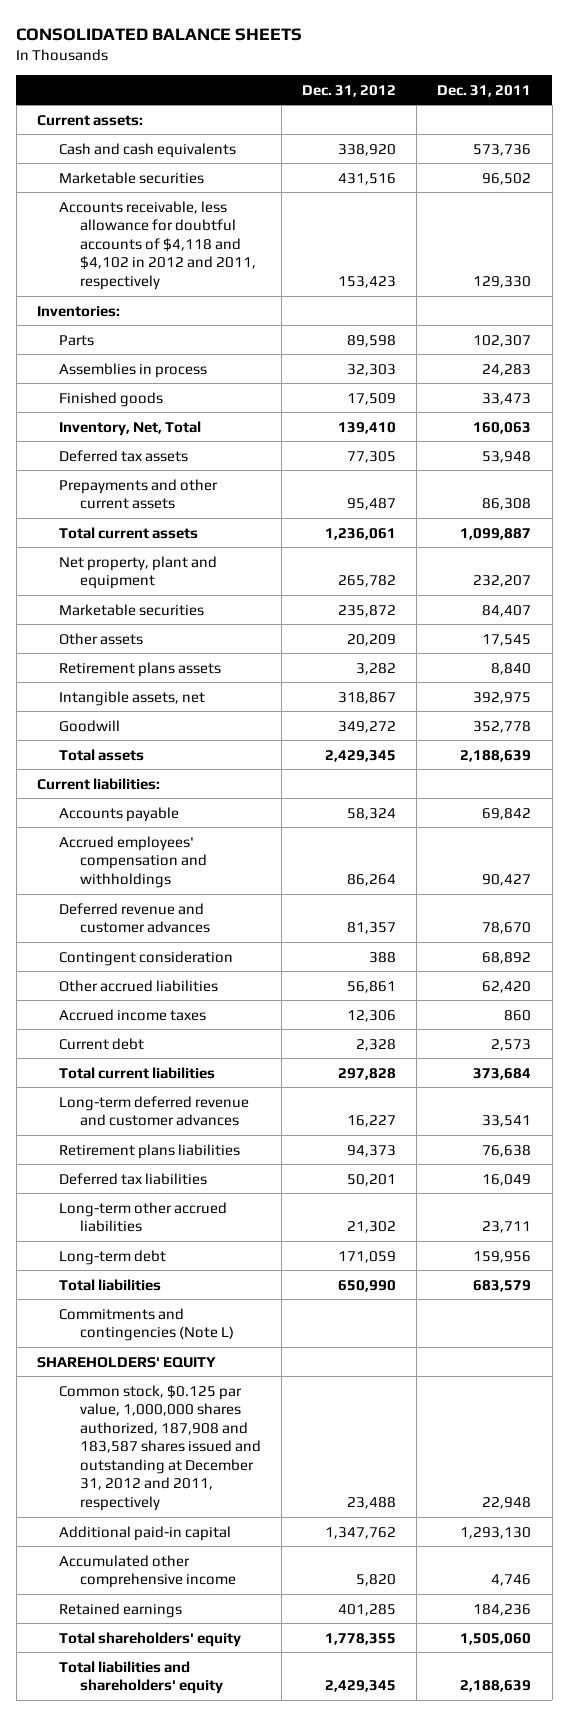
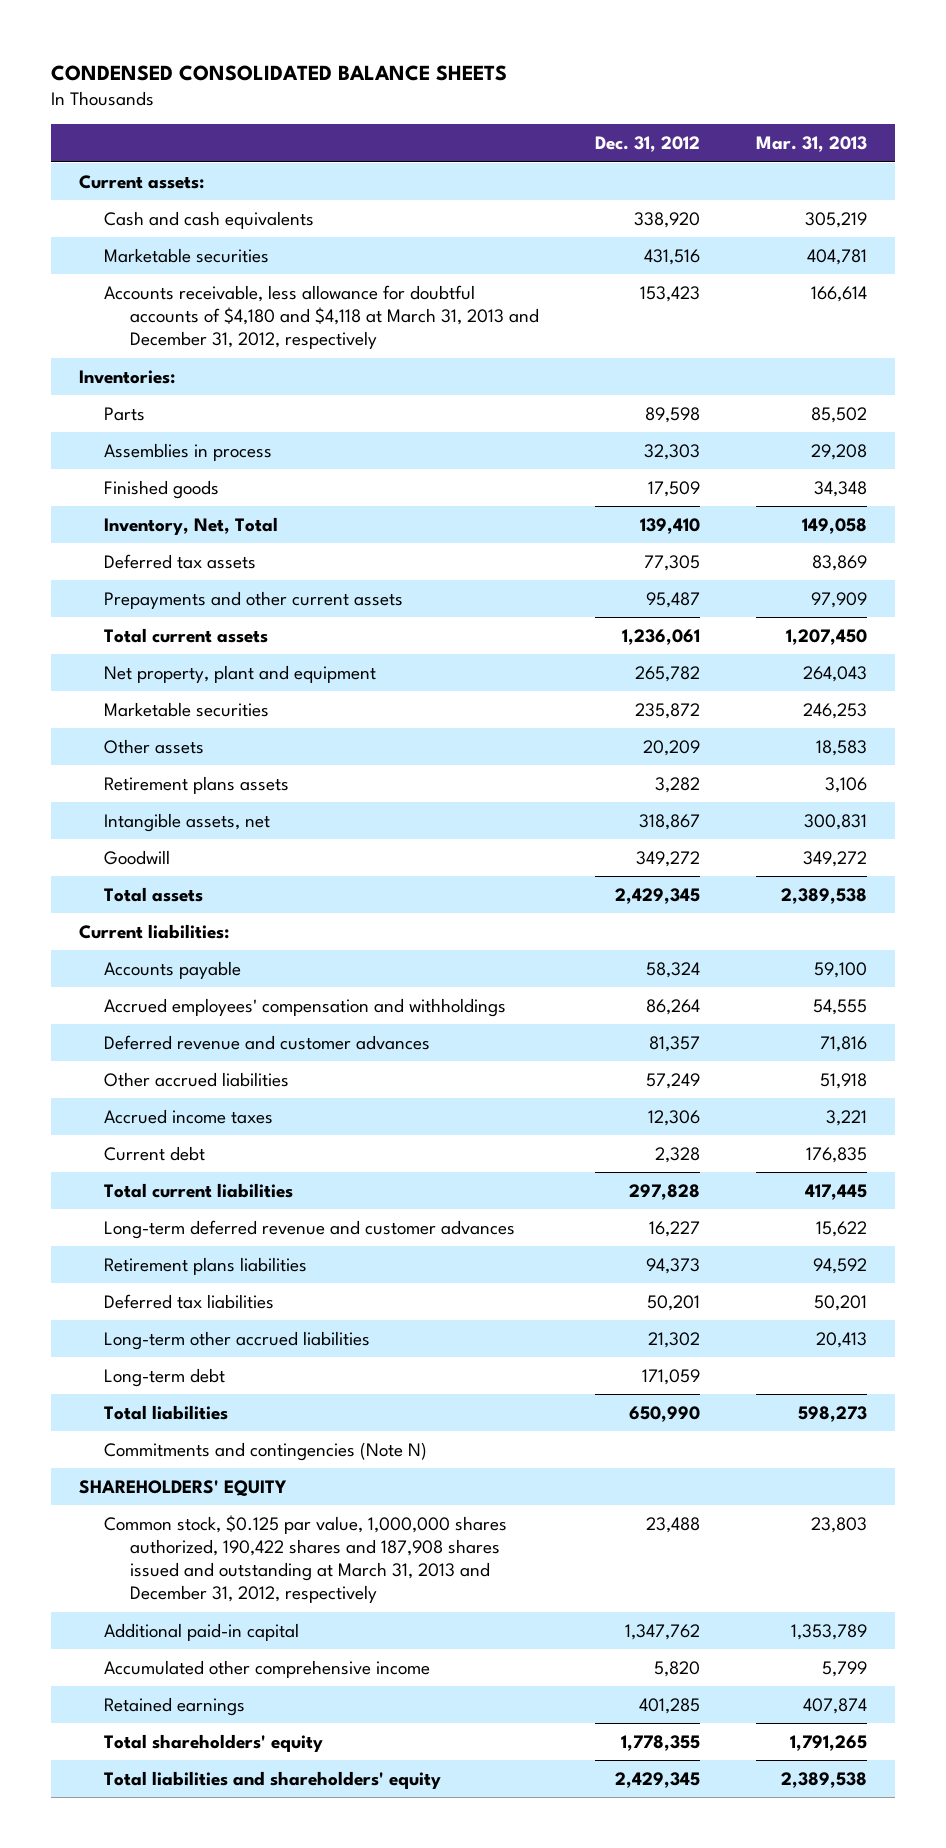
[16,27,303,41] CONSOLIDATED BALANCE SHEETS -> [50,64,507,81] CONDENSED CONSOLIDATED BALANCE SHEETS
[437,84,532,97] Dec. 31, 2011 -> none
none -> [756,136,868,153] Mar. 31, 2013
[58,200,257,290] Accounts receivable, less allowance for doubtful accounts of $4,118 and $4,102 in 2012 and 2011, respectively -> [104,284,540,350] Accounts receivable, less allowance for doubtful accounts of $4,180 and $4,118 at March 31, 2013 and December 31, 2012, respectively
[58,950,233,966] Contingent consideration -> none
[347,980,397,993] 56,861 -> [646,1072,701,1089] 57,249
[58,1307,235,1342] Commitments and contingencies (Note L) -> [104,1441,428,1461] Commitments and contingencies (Note N)
[58,1384,262,1511] Common stock, $0.125 par value, 1,000,000 shares authorized, 187,908 and 183,587 shares issued and outstanding at December 31, 2012 and 2011, respectively -> [104,1514,508,1604] Common stock, $0.125 par value, 1,000,000 shares authorized, 190,422 shares and 187,908 shares issued and outstanding at March 31, 2013 and December 31, 2012, respectively

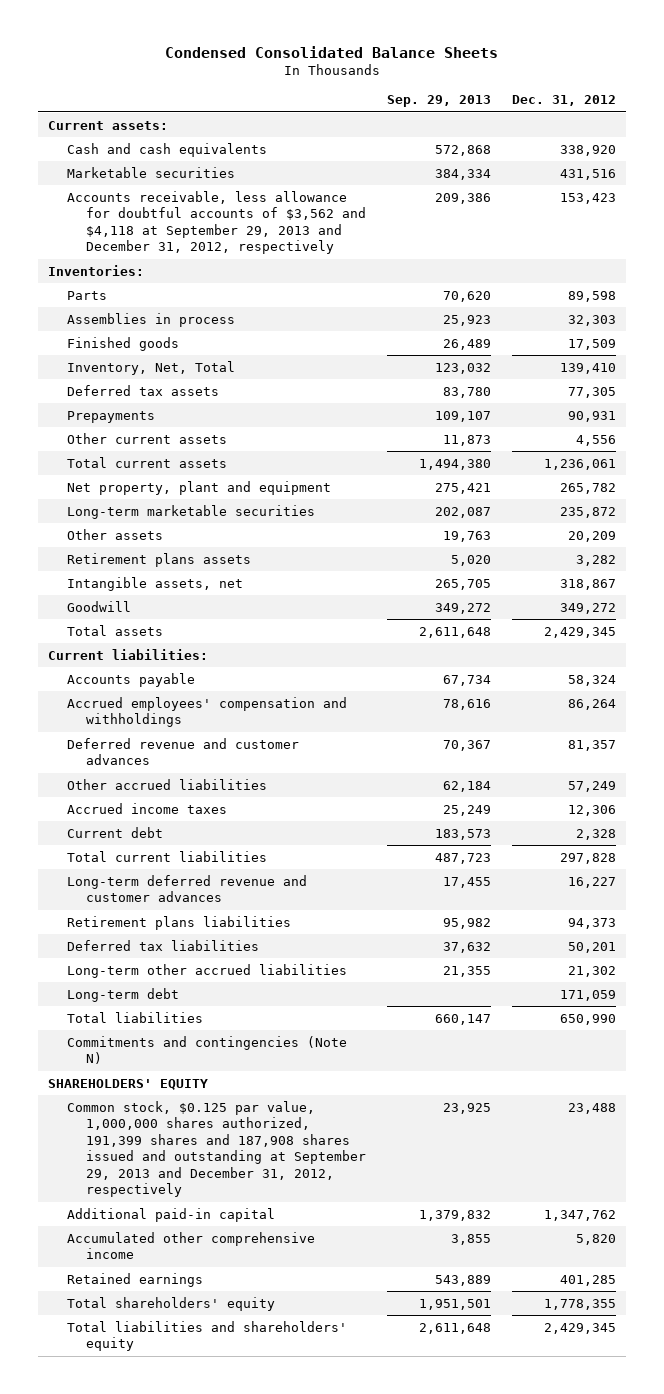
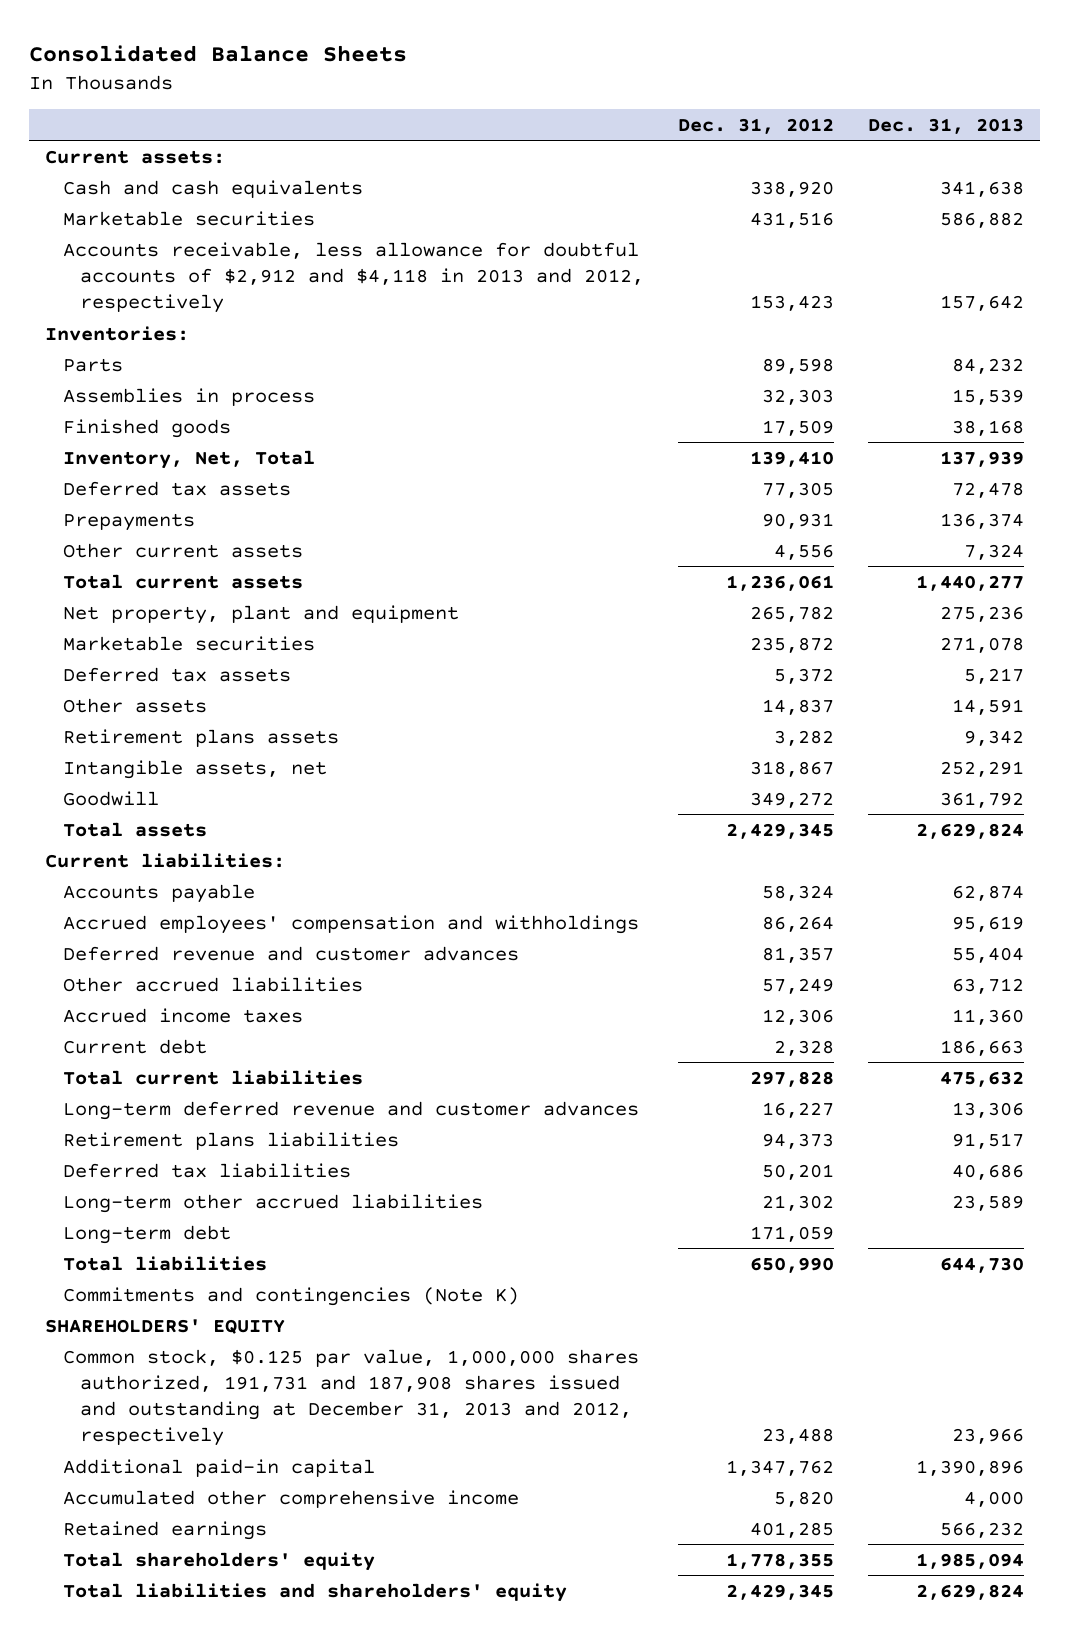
[165,45,499,58] Condensed Consolidated Balance Sheets -> [28,44,407,62] Consolidated Balance Sheets
[386,95,491,108] Sep. 29, 2013 -> none
none -> [867,117,1024,134] Dec. 31, 2013
[67,190,366,255] Accounts receivable, less allowance for doubtful accounts of $3,562 and $4,118 at September 29, 2013 and December 31, 2012, respectively -> [62,241,645,314] Accounts receivable, less allowance for doubtful accounts of $2,912 and $4,118 in 2013 and 2012, respectively
[67,504,316,519] Long-term marketable securities -> [62,635,315,651] Marketable securities
none -> [62,666,291,682] Deferred tax assets
[567,530,616,542] 20,209 -> [762,698,835,715] 14,837
[67,1035,348,1065] Commitments and contingencies (Note N) -> [62,1286,519,1306] Commitments and contingencies (Note K)
[67,1100,366,1198] Common stock, $0.125 par value, 1,000,000 shares authorized, 191,399 shares and 187,908 shares issued and outstanding at September 29, 2013 and December 31, 2012, respectively -> [62,1348,639,1447] Common stock, $0.125 par value, 1,000,000 shares authorized, 191,731 and 187,908 shares issued and outstanding at December 31, 2013 and 2012, respectively

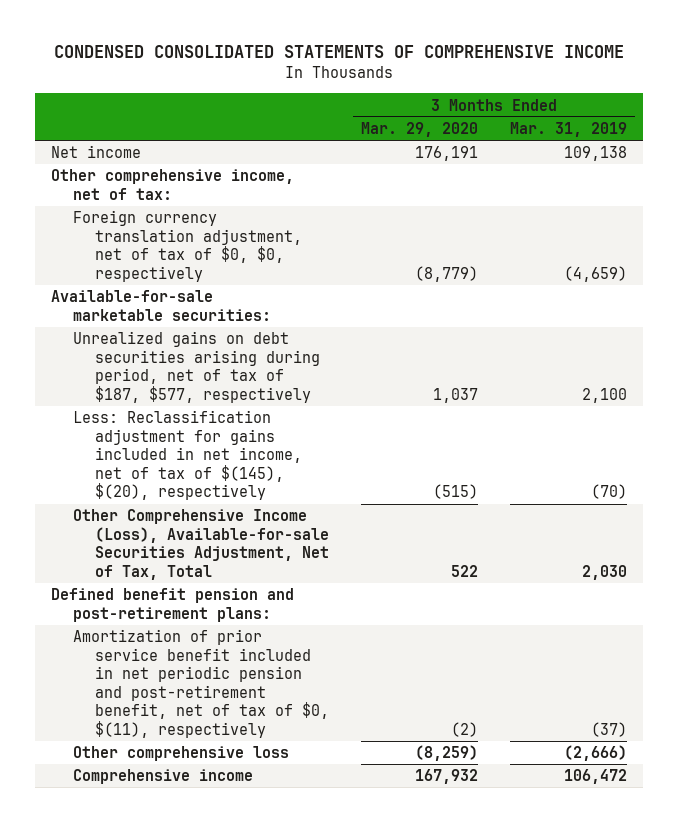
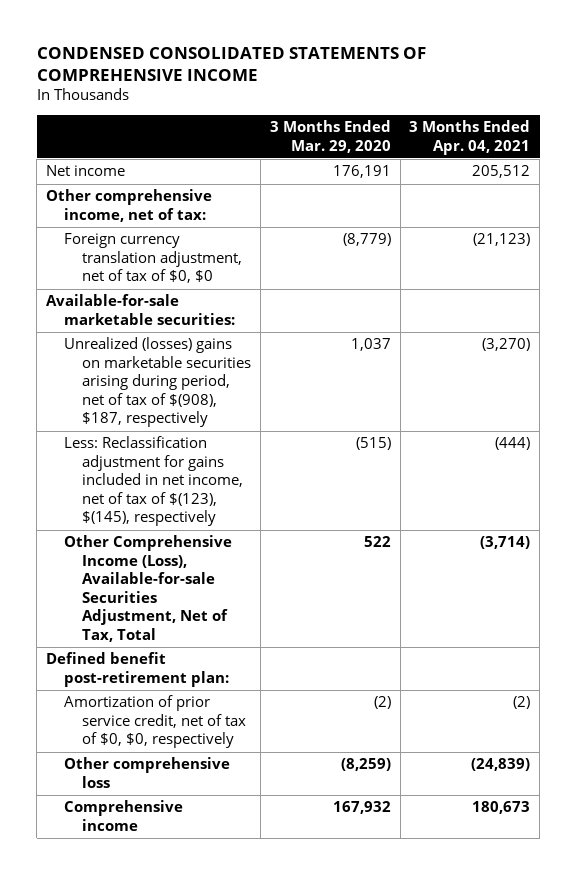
[510,121,628,137] Mar. 31, 2019 -> none
none -> [409,120,531,155] 3 Months Ended Apr. 04, 2021
[73,210,302,282] Foreign currency translation adjustment, net of tax of $0, $0, respectively -> [64,233,243,284] Foreign currency translation adjustment, net of tax of $0, $0
[73,331,320,403] Unrealized gains on debt securities arising during period, net of tax of $187, $577, respectively -> [64,337,252,428] Unrealized (losses) gains on marketable securities arising during period, net of tax of $(908), $187, respectively
[73,410,302,501] Less: Reclassification adjustment for gains included in net income, net of tax of $(145), $(20), respectively -> [64,436,244,527] Less: Reclassification adjustment for gains included in net income, net of tax of $(123), $(145), respectively
[51,588,295,622] Defined benefit pension and post-retirement plans: -> [45,652,230,687] Defined benefit post-retirement plan:
[73,629,329,738] Amortization of prior service benefit included in net periodic pension and post-retirement benefit, net of tax of $0, $(11), respectively -> [64,695,247,749] Amortization of prior service credit, net of tax of $0, $0, respectively

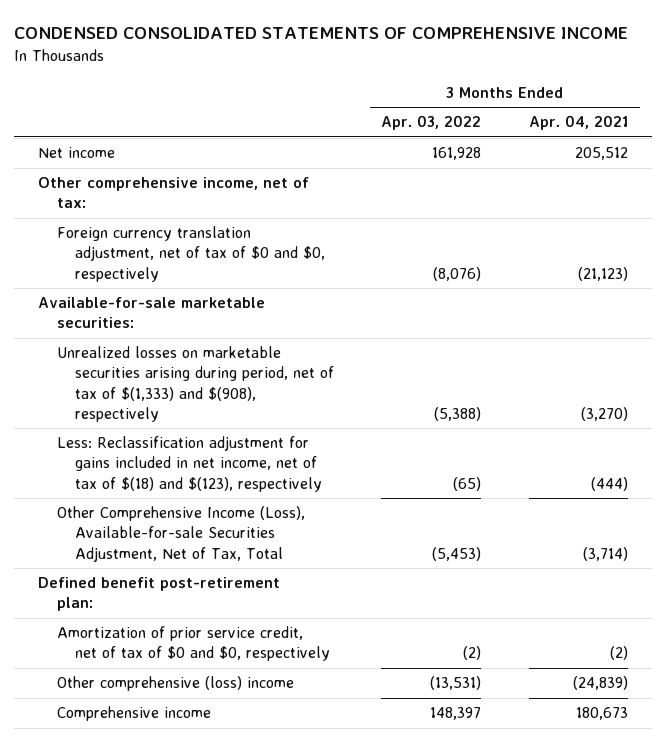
[269,120,391,153] 3 Months Ended Mar. 29, 2020 -> none
none -> [381,115,482,131] Apr. 03, 2022
[64,233,243,284] Foreign currency translation adjustment, net of tax of $0, $0 -> [56,226,325,282] Foreign currency translation adjustment, net of tax of $0 and $0, respectively
[64,337,252,428] Unrealized (losses) gains on marketable securities arising during period, net of tax of $(908), $187, respectively -> [56,346,334,422] Unrealized losses on marketable securities arising during period, net of tax of $(1,333) and $(908), respectively
[64,436,244,527] Less: Reclassification adjustment for gains included in net income, net of tax of $(123), $(145), respectively -> [56,436,322,492] Less: Reclassification adjustment for gains included in net income, net of tax of $(18) and $(123), respectively
[64,695,247,749] Amortization of prior service credit, net of tax of $0, $0, respectively -> [56,626,330,662] Amortization of prior service credit, net of tax of $0 and $0, respectively
[64,757,231,788] Other comprehensive loss -> [56,676,294,692] Other comprehensive (loss) income

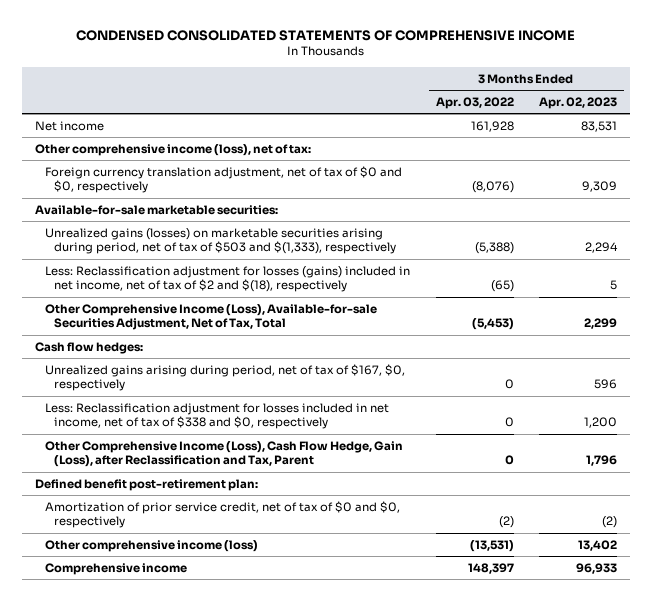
[529,115,629,131] Apr. 04, 2021 -> none
none -> [539,96,618,109] Apr. 02, 2023
[38,177,310,209] Other comprehensive income, net of tax: -> [35,143,312,156] Other comprehensive income (loss), net of tax:
[56,346,334,422] Unrealized losses on marketable securities arising during period, net of tax of $(1,333) and $(908), respectively -> [44,227,397,255] Unrealized gains (losses) on marketable securities arising during period, net of tax of $503 and $(1,333), respectively
[56,436,322,492] Less: Reclassification adjustment for gains included in net income, net of tax of $(18) and $(123), respectively -> [44,265,410,293] Less: Reclassification adjustment for losses (gains) included in net income, net of tax of $2 and $(18), respectively
none -> [35,341,144,354] Cash flow hedges:
none -> [44,363,405,392] Unrealized gains arising during period, net of tax of $167, $0, respectively
none -> [44,402,389,430] Less: Reclassification adjustment for losses included in net income, net of tax of $338 and $0, respectively
none -> [44,440,403,468] Other Comprehensive Income (Loss), Cash Flow Hedge, Gain (Loss), after Reclassification and Tax, Parent
[56,676,294,692] Other comprehensive (loss) income -> [44,539,258,552] Other comprehensive income (loss)

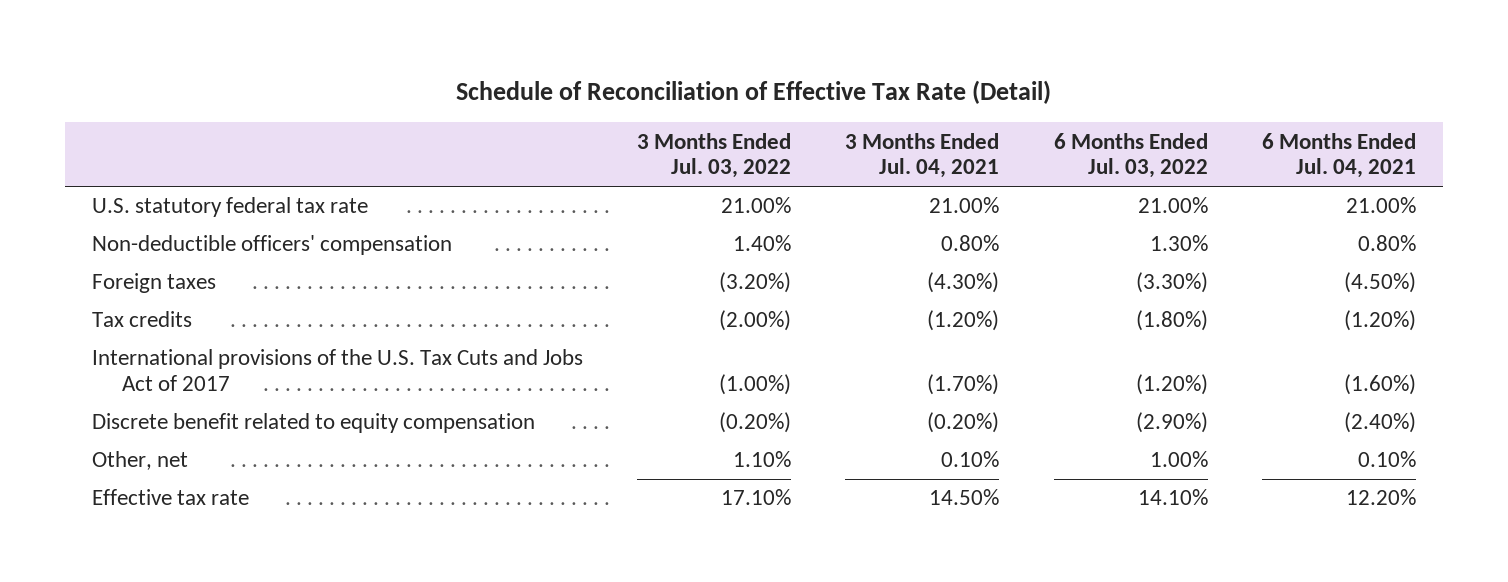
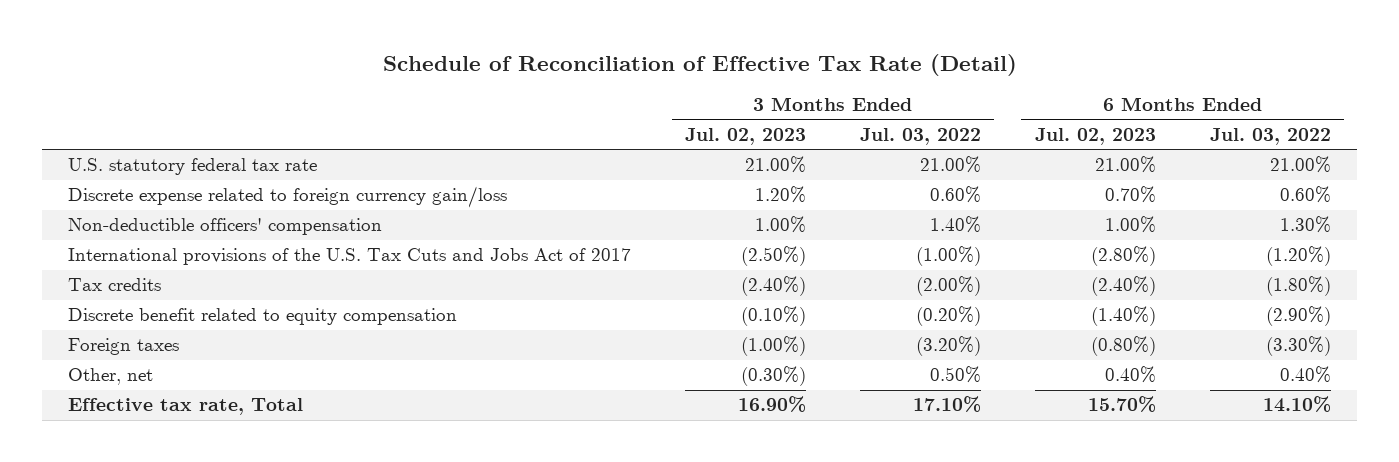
[845,132,1000,179] 3 Months Ended Jul. 04, 2021 -> none
[1261,132,1416,179] 6 Months Ended Jul. 04, 2021 -> none
none -> [685,127,807,145] Jul. 02, 2023
none -> [1034,127,1156,145] Jul. 02, 2023
none -> [68,186,508,209] Discrete expense related to foreign currency gain/loss
[92,311,193,328] Tax credits -> [68,278,162,292] Tax credits
[92,273,217,294] Foreign taxes -> [68,338,180,356] Foreign taxes
[733,451,792,468] 1.10% -> [930,366,982,384] 0.50%
[1149,451,1208,468] 1.00% -> [1279,366,1331,384] 0.40%
[92,489,250,506] Effective tax rate -> [68,398,304,416] Effective tax rate, Total

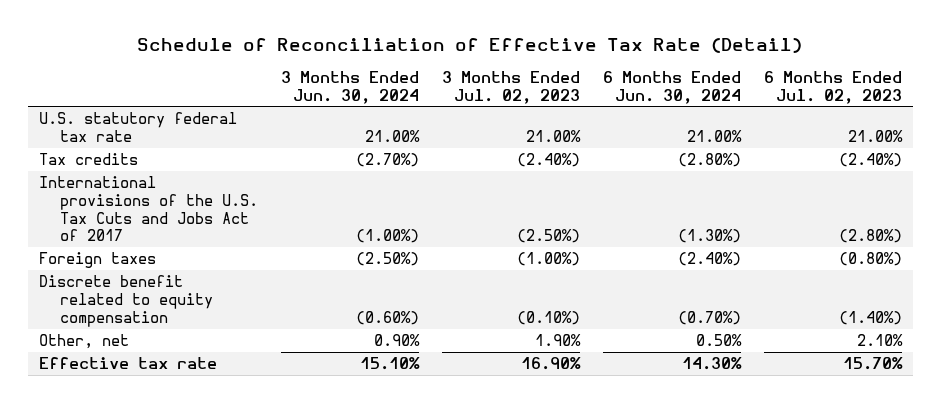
[860,127,982,145] Jul. 03, 2022 -> none
[1209,127,1331,145] Jul. 03, 2022 -> none
none -> [280,70,419,104] 3 Months Ended Jun. 30, 2024
none -> [602,70,741,104] 6 Months Ended Jun. 30, 2024
[68,186,508,209] Discrete expense related to foreign currency gain/loss -> none
[68,218,383,236] Non-deductible officers' compensation -> none
[68,248,632,266] International provisions of the U.S. Tax Cuts and Jobs Act of 2017 -> [39,176,258,242] International provisions of the U.S. Tax Cuts and Jobs Act of 2017
[68,308,458,326] Discrete benefit related to equity compensation -> [39,275,213,327] Discrete benefit related to equity compensation
[741,366,807,387] (0.30%) -> [534,334,581,347] 1.90%
[1104,366,1156,384] 0.40% -> [856,334,903,347] 2.10%
[68,398,304,416] Effective tax rate, Total -> [39,357,218,370] Effective tax rate

